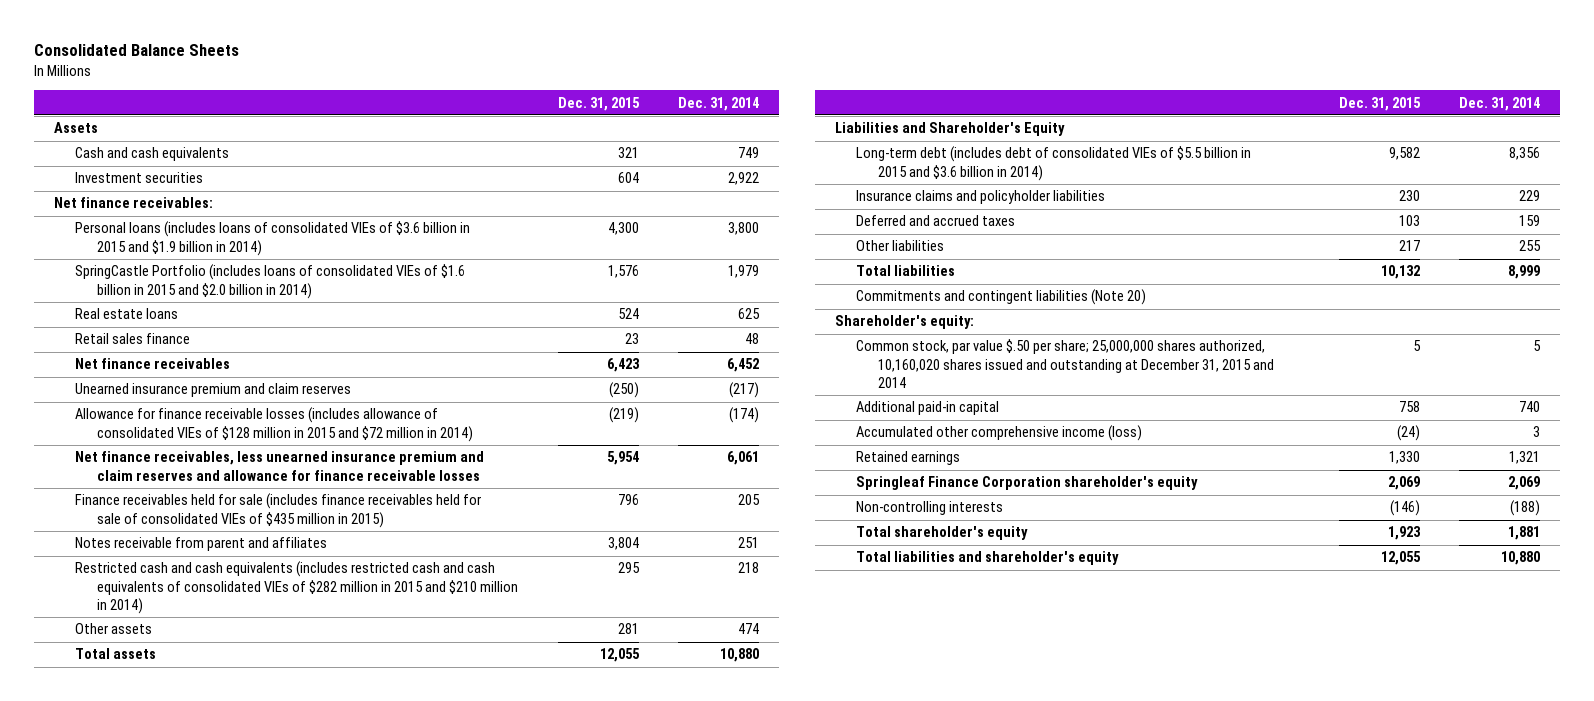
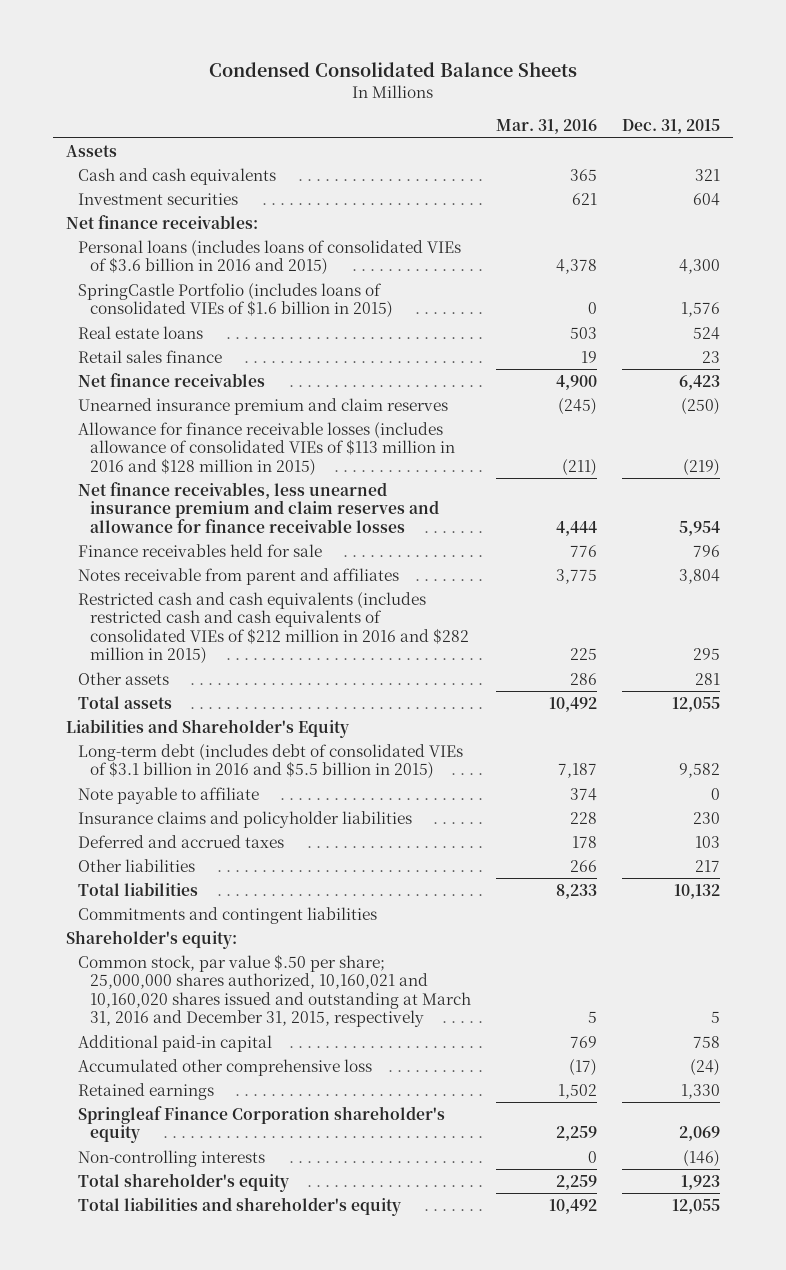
[33,44,239,57] Consolidated Balance Sheets -> [208,62,577,78] Condensed Consolidated Balance Sheets
[678,96,760,111] Dec. 31, 2014 -> none
none -> [496,119,598,135] Mar. 31, 2016
[75,221,471,256] Personal loans (includes loans of consolidated VIEs of $3.6 billion in 2015 and $1.9 billion in 2014) -> [77,239,461,276] Personal loans (includes loans of consolidated VIEs of $3.6 billion in 2016 and 2015)
[75,264,466,299] SpringCastle Portfolio (includes loans of consolidated VIEs of $1.6 billion in 2015 and $2.0 billion in 2014) -> [77,282,393,319] SpringCastle Portfolio (includes loans of consolidated VIEs of $1.6 billion in 2015)
[75,407,473,442] Allowance for finance receivable losses (includes allowance of consolidated VIEs of $128 million in 2015 and $72 million in 2014) -> [77,421,455,476] Allowance for finance receivable losses (includes allowance of consolidated VIEs of $113 million in 2016 and $128 million in 2015)
[75,493,482,528] Finance receivables held for sale (includes finance receivables held for sale of consolidated VIEs of $435 million in 2015) -> [77,543,322,557] Finance receivables held for sale
[75,561,518,614] Restricted cash and cash equivalents (includes restricted cash and cash equivalents of consolidated VIEs of $282 million in 2015 and $210 million in 2014) -> [77,591,469,665] Restricted cash and cash equivalents (includes restricted cash and cash equivalents of consolidated VIEs of $212 million in 2016 and $282 million in 2015)
[856,146,1252,181] Long-term debt (includes debt of consolidated VIEs of $5.5 billion in 2015 and $3.6 billion in 2014) -> [77,743,463,780] Long-term debt (includes debt of consolidated VIEs of $3.1 billion in 2016 and $5.5 billion in 2015)
none -> [77,786,259,804] Note payable to affiliate
[856,289,1147,306] Commitments and contingent liabilities (Note 20) -> [77,906,377,924] Commitments and contingent liabilities
[856,339,1274,388] Common stock, par value $.50 per share; 25,000,000 shares authorized, 10,160,020 shares issued and outstanding at December 31, 2015 and 2014 -> [77,953,471,1028] Common stock, par value $.50 per share; 25,000,000 shares authorized, 10,160,021 and 10,160,020 shares issued and outstanding at March 31, 2016 and December 31, 2015, respectively
[856,425,1143,442] Accumulated other comprehensive income (loss) -> [77,1058,372,1076] Accumulated other comprehensive loss

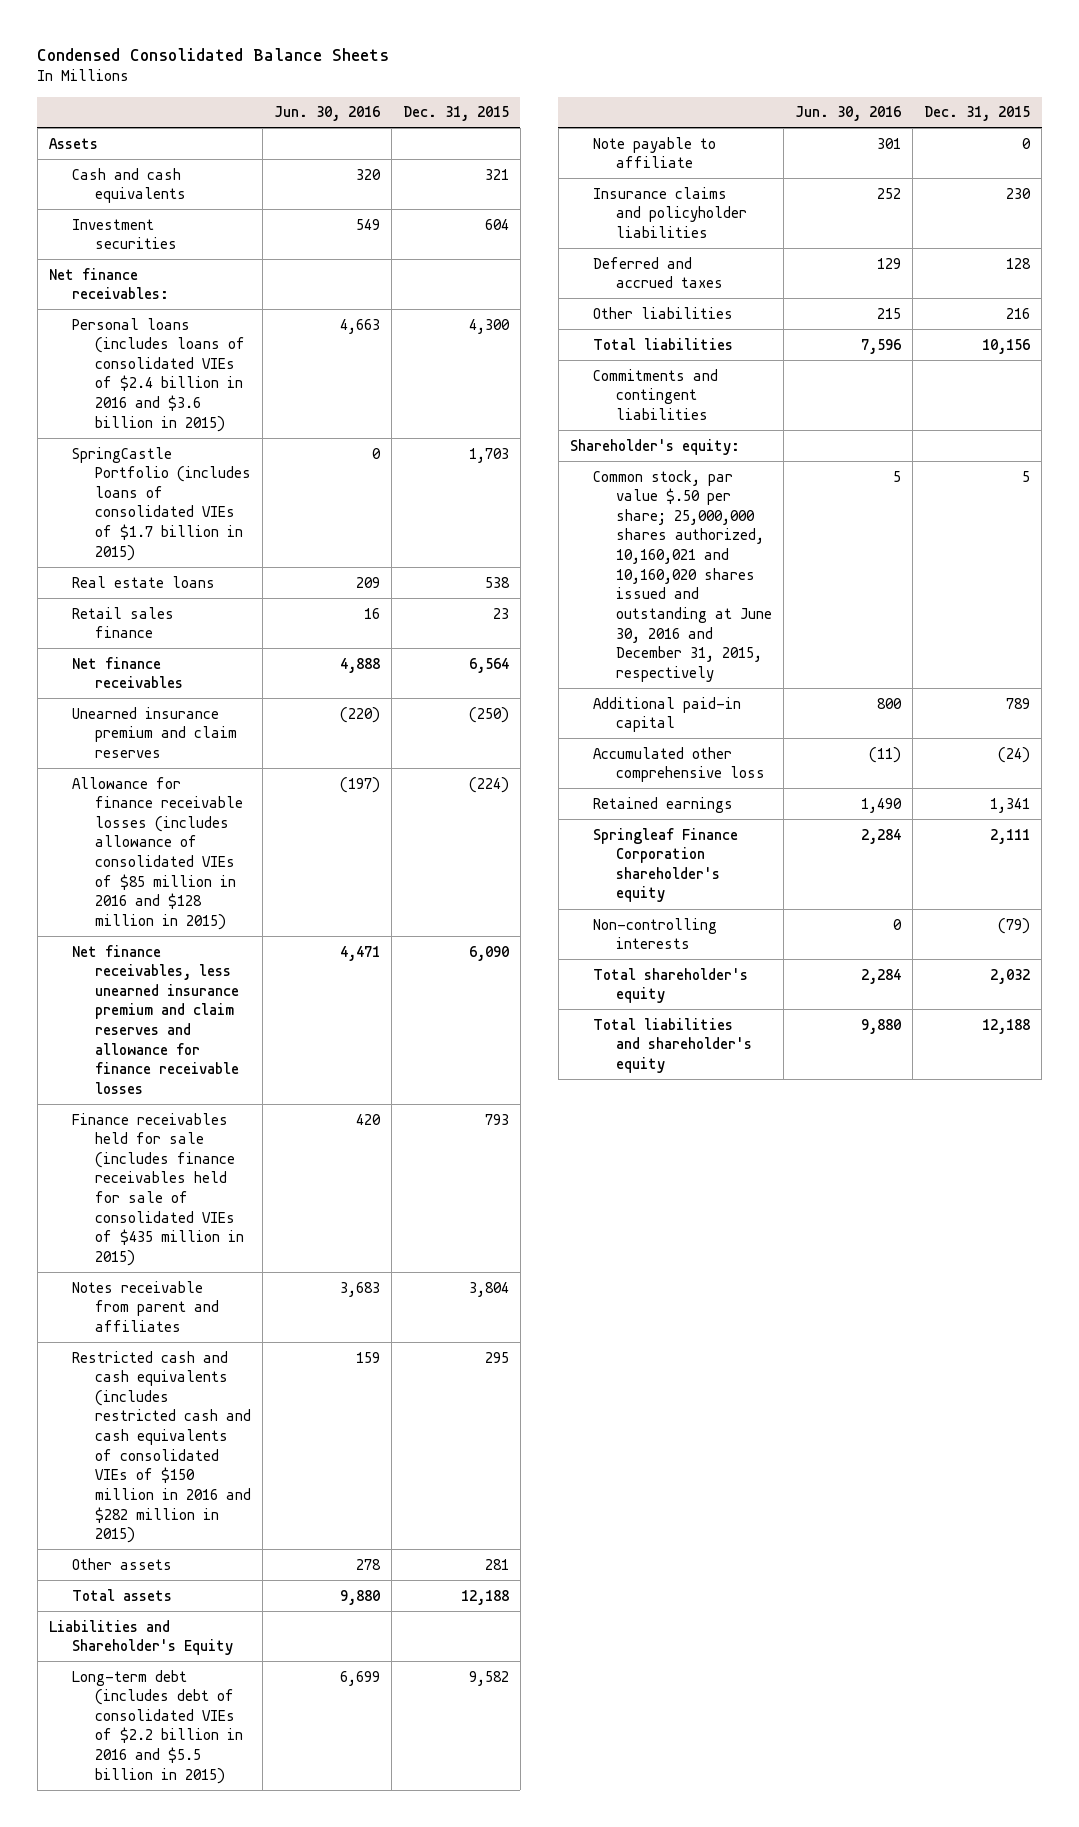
[496,119,598,135] Mar. 31, 2016 -> none
none -> [274,106,381,122] Jun. 30, 2016
[77,239,461,276] Personal loans (includes loans of consolidated VIEs of $3.6 billion in 2016 and 2015) -> [71,317,246,432] Personal loans (includes loans of consolidated VIEs of $2.4 billion in 2016 and $3.6 billion in 2015)
[77,282,393,319] SpringCastle Portfolio (includes loans of consolidated VIEs of $1.6 billion in 2015) -> [71,446,252,561] SpringCastle Portfolio (includes loans of consolidated VIEs of $1.7 billion in 2015)
[681,302,721,318] 1,576 -> [469,447,510,463] 1,703
[693,326,721,340] 524 -> [485,576,511,588] 538
[679,374,721,390] 6,423 -> [469,657,510,673] 6,564
[77,421,455,476] Allowance for finance receivable losses (includes allowance of consolidated VIEs of $113 million in 2016 and $128 million in 2015) -> [71,776,244,930] Allowance for finance receivable losses (includes allowance of consolidated VIEs of $85 million in 2016 and $128 million in 2015)
[683,458,721,476] (219) -> [469,776,510,793] (224)
[679,520,721,536] 5,954 -> [469,945,510,961] 6,090
[77,543,322,557] Finance receivables held for sale -> [71,1112,245,1266] Finance receivables held for sale (includes finance receivables held for sale of consolidated VIEs of $435 million in 2015)
[693,544,721,557] 796 -> [485,1113,510,1125] 793
[77,591,469,665] Restricted cash and cash equivalents (includes restricted cash and cash equivalents of consolidated VIEs of $212 million in 2016 and $282 million in 2015) -> [71,1350,252,1544] Restricted cash and cash equivalents (includes restricted cash and cash equivalents of consolidated VIEs of $150 million in 2016 and $282 million in 2015)
[672,696,721,712] 12,055 -> [461,1589,510,1605] 12,188
[77,743,463,780] Long-term debt (includes debt of consolidated VIEs of $3.1 billion in 2016 and $5.5 billion in 2015) -> [71,1669,244,1784] Long-term debt (includes debt of consolidated VIEs of $2.2 billion in 2016 and $5.5 billion in 2015)
[695,835,721,848] 103 -> [1006,257,1032,269] 128
[695,859,721,872] 217 -> [1006,307,1031,319] 216
[674,883,721,899] 10,132 -> [982,338,1031,354] 10,156
[77,953,471,1028] Common stock, par value $.50 per share; 25,000,000 shares authorized, 10,160,021 and 10,160,020 shares issued and outstanding at March 31, 2016 and December 31, 2015, respectively -> [593,469,773,682] Common stock, par value $.50 per share; 25,000,000 shares authorized, 10,160,021 and 10,160,020 shares issued and outstanding at June 30, 2016 and December 31, 2015, respectively
[693,1035,721,1048] 758 -> [1006,697,1031,709] 789
[681,1083,721,1099] 1,330 -> [990,797,1031,813] 1,341
[679,1126,721,1142] 2,069 -> [990,828,1031,844] 2,111
[683,1149,721,1167] (146) -> [998,917,1031,934] (79)
[681,1174,721,1190] 1,923 -> [990,968,1031,984] 2,032
[672,1198,721,1214] 12,055 -> [982,1018,1031,1034] 12,188

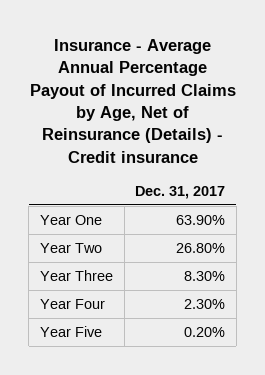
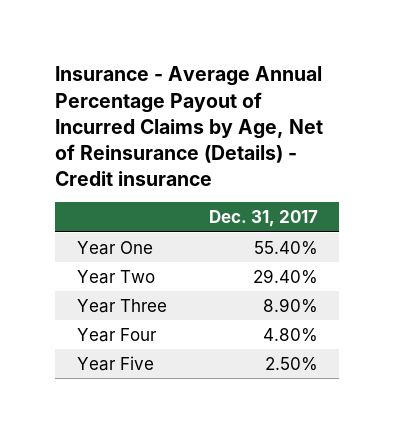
[176,214,226,225] 63.90% -> [253,240,318,255] 55.40%
[176,242,226,253] 26.80% -> [252,268,318,284] 29.40%
[184,270,226,281] 8.30% -> [262,297,318,313] 8.90%
[184,298,226,309] 2.30% -> [262,327,318,342] 4.80%
[184,326,226,337] 0.20% -> [264,356,318,371] 2.50%

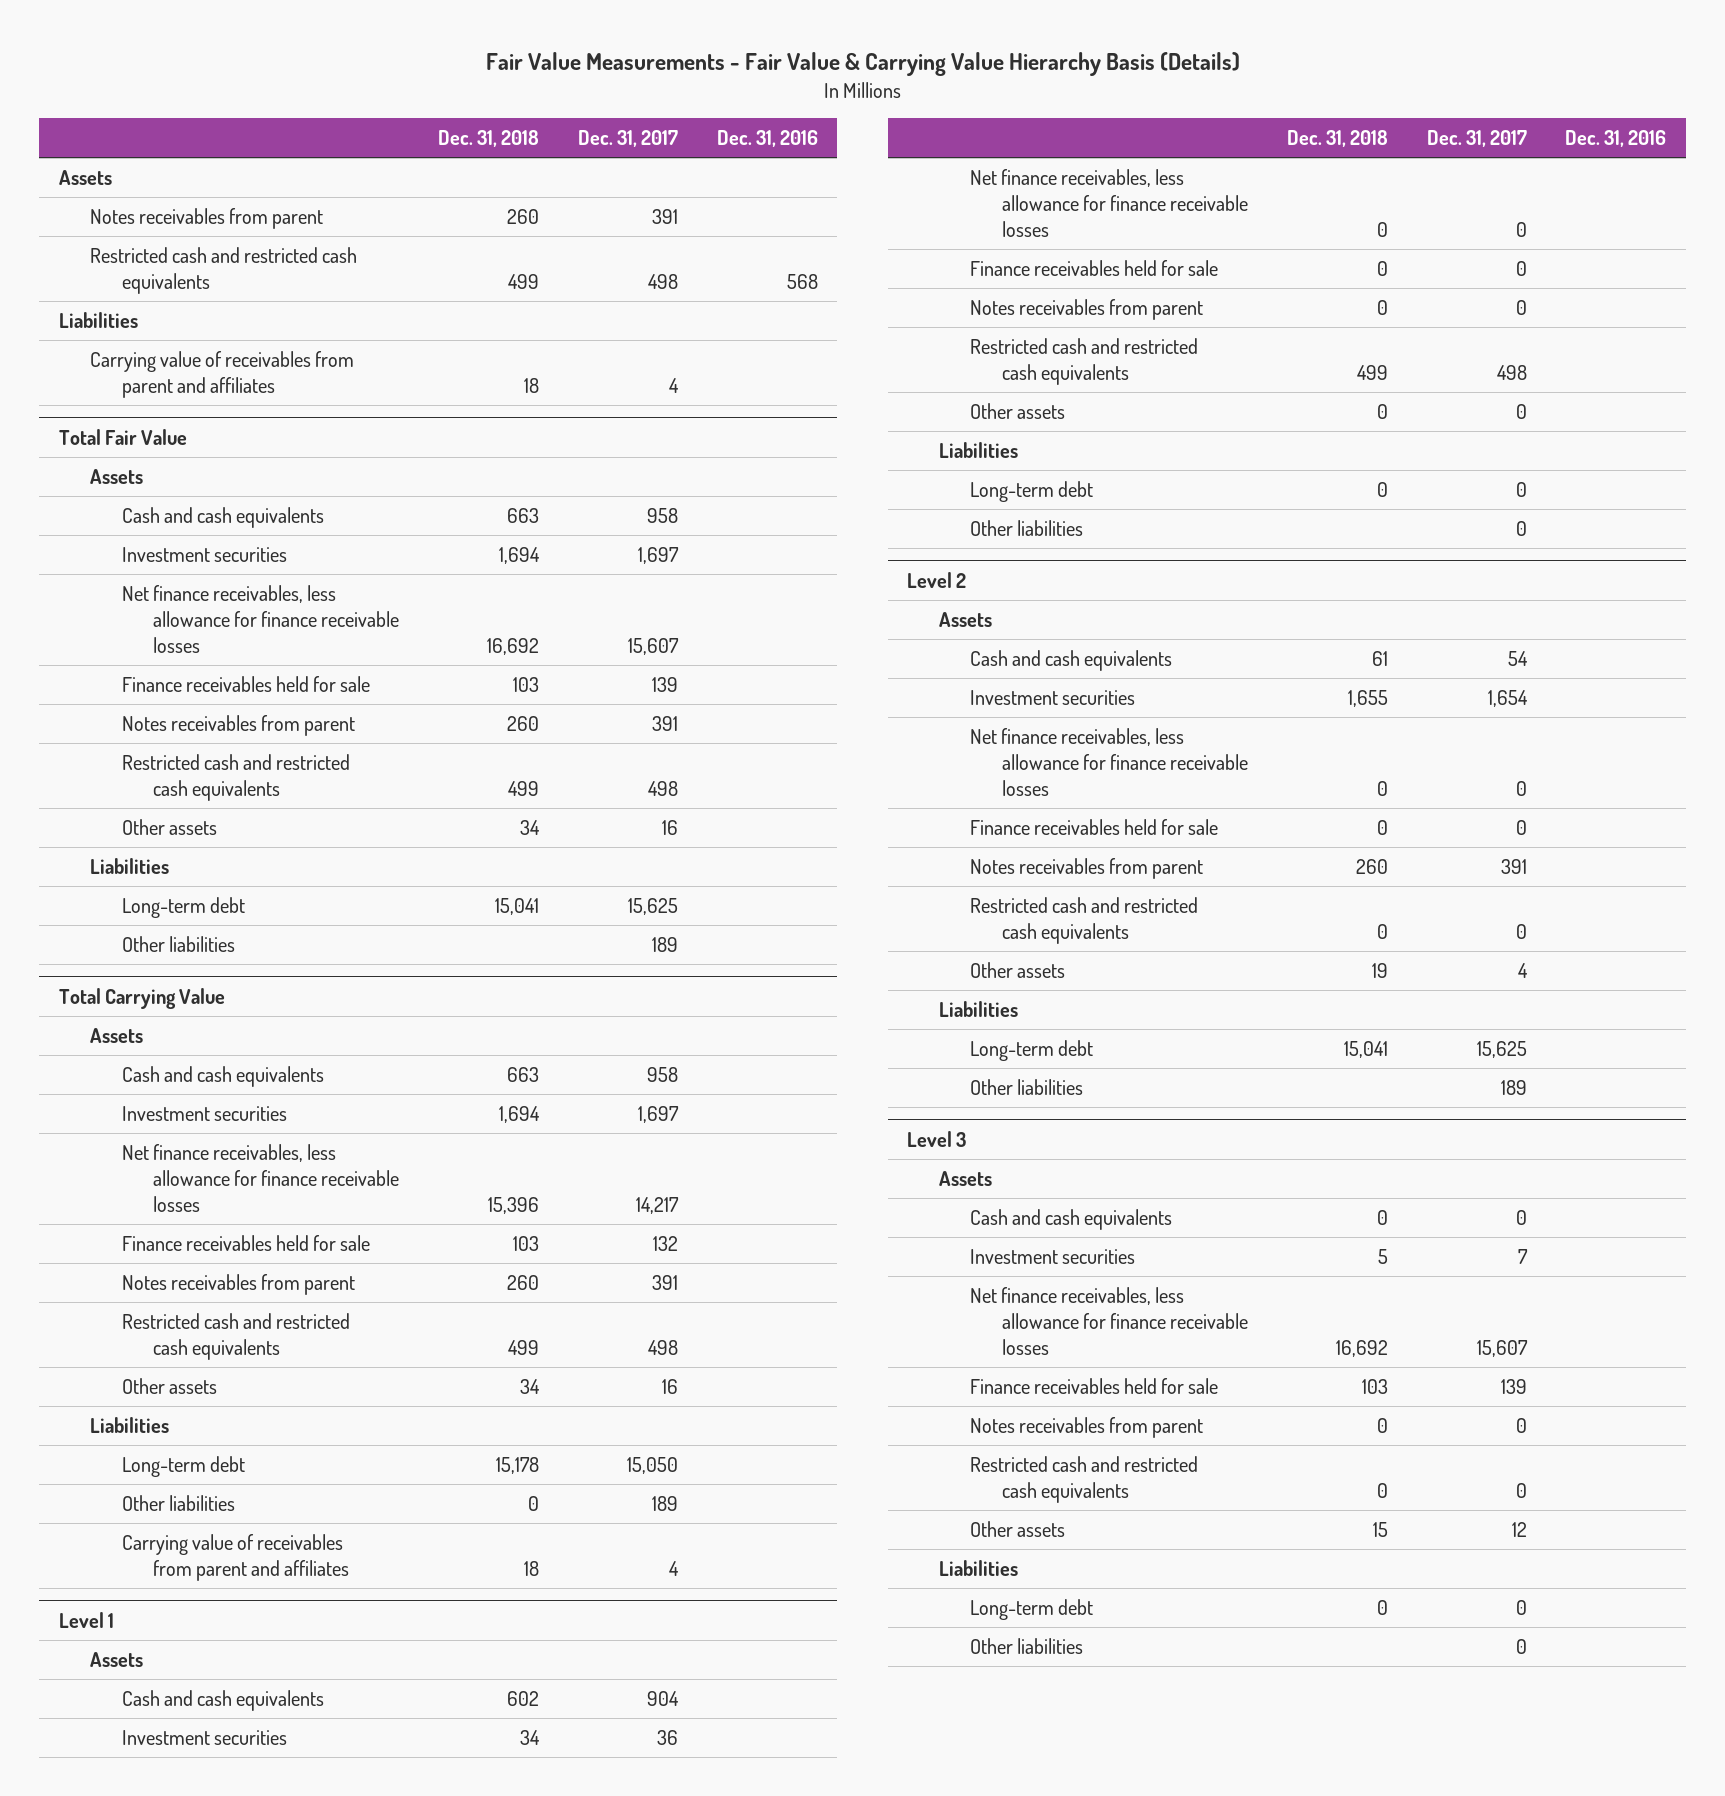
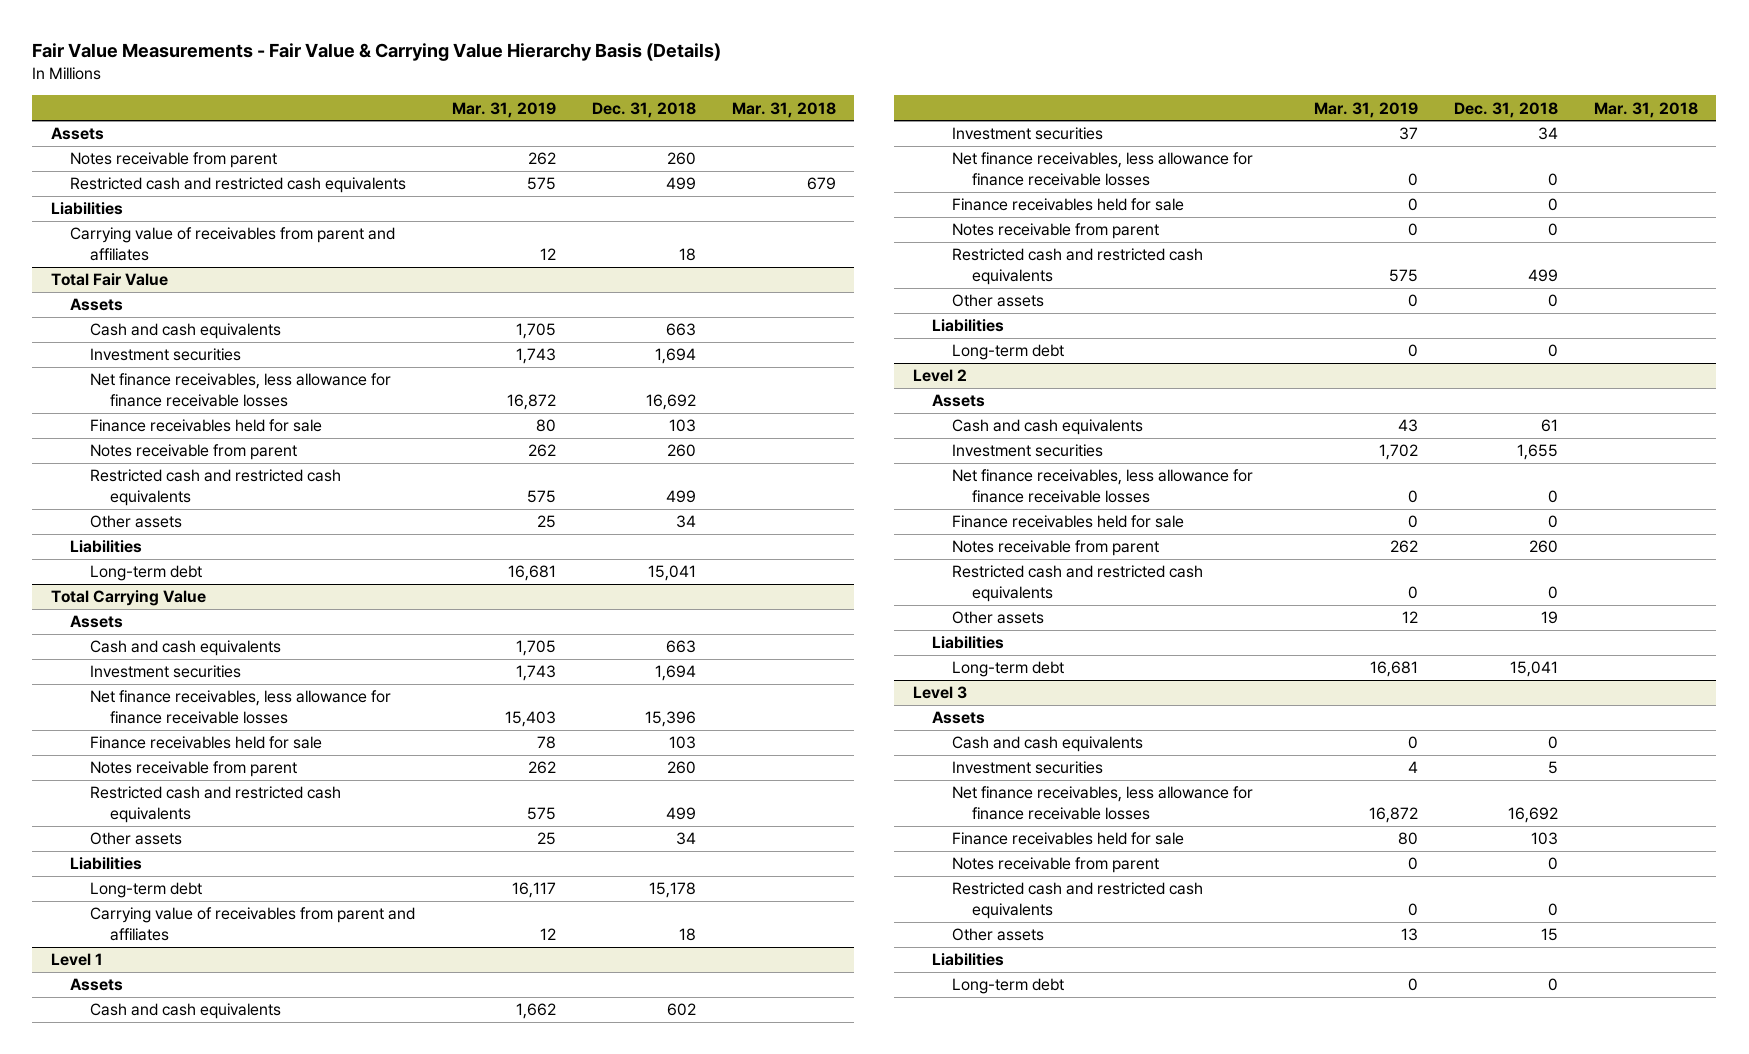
[577,129,678,147] Dec. 31, 2017 -> none
[716,129,818,147] Dec. 31, 2016 -> none
none -> [451,101,556,118] Mar. 31, 2019
none -> [732,101,837,118] Mar. 31, 2018
[90,208,324,230] Notes receivables from parent -> [70,152,278,169] Notes receivable from parent
[121,715,355,737] Notes receivables from parent -> [90,444,298,461] Notes receivable from parent
[121,936,235,953] Other liabilities -> none
[121,1274,355,1296] Notes receivables from parent -> [90,761,298,778] Notes receivable from parent
[121,1495,235,1512] Other liabilities -> none
[970,299,1204,321] Notes receivables from parent -> [952,223,1160,240] Notes receivable from parent
[970,520,1084,537] Other liabilities -> none
[970,858,1204,880] Notes receivables from parent -> [952,540,1160,557] Notes receivable from parent
[970,1079,1084,1096] Other liabilities -> none
[970,1417,1204,1439] Notes receivables from parent -> [952,857,1160,874] Notes receivable from parent
[970,1638,1084,1655] Other liabilities -> none

